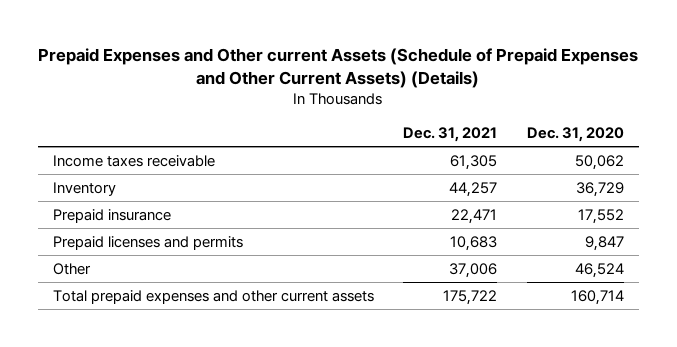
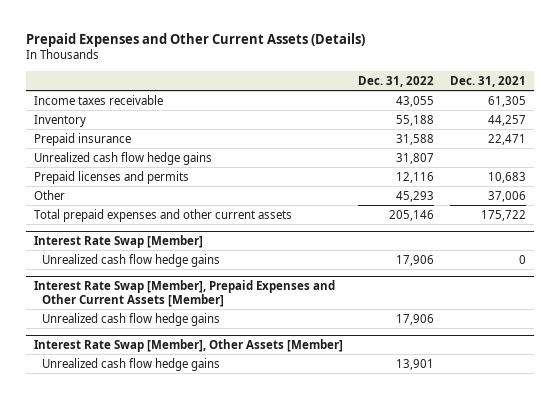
[38,47,639,88] Prepaid Expenses and Other current Assets (Schedule of Prepaid Expenses and Other Current Assets) (Details) -> [26,32,366,47] Prepaid Expenses and Other Current Assets (Details)
[527,126,625,142] Dec. 31, 2020 -> none
none -> [358,75,435,87] Dec. 31, 2022
none -> [33,151,212,165] Unrealized cash flow hedge gains
none -> [33,234,203,248] Interest Rate Swap [Member]
none -> [42,253,221,267] Unrealized cash flow hedge gains
none -> [33,279,335,307] Interest Rate Swap [Member], Prepaid Expenses and Other Current Assets [Member]
none -> [42,312,221,326] Unrealized cash flow hedge gains
none -> [33,338,343,352] Interest Rate Swap [Member], Other Assets [Member]
none -> [42,357,221,371] Unrealized cash flow hedge gains

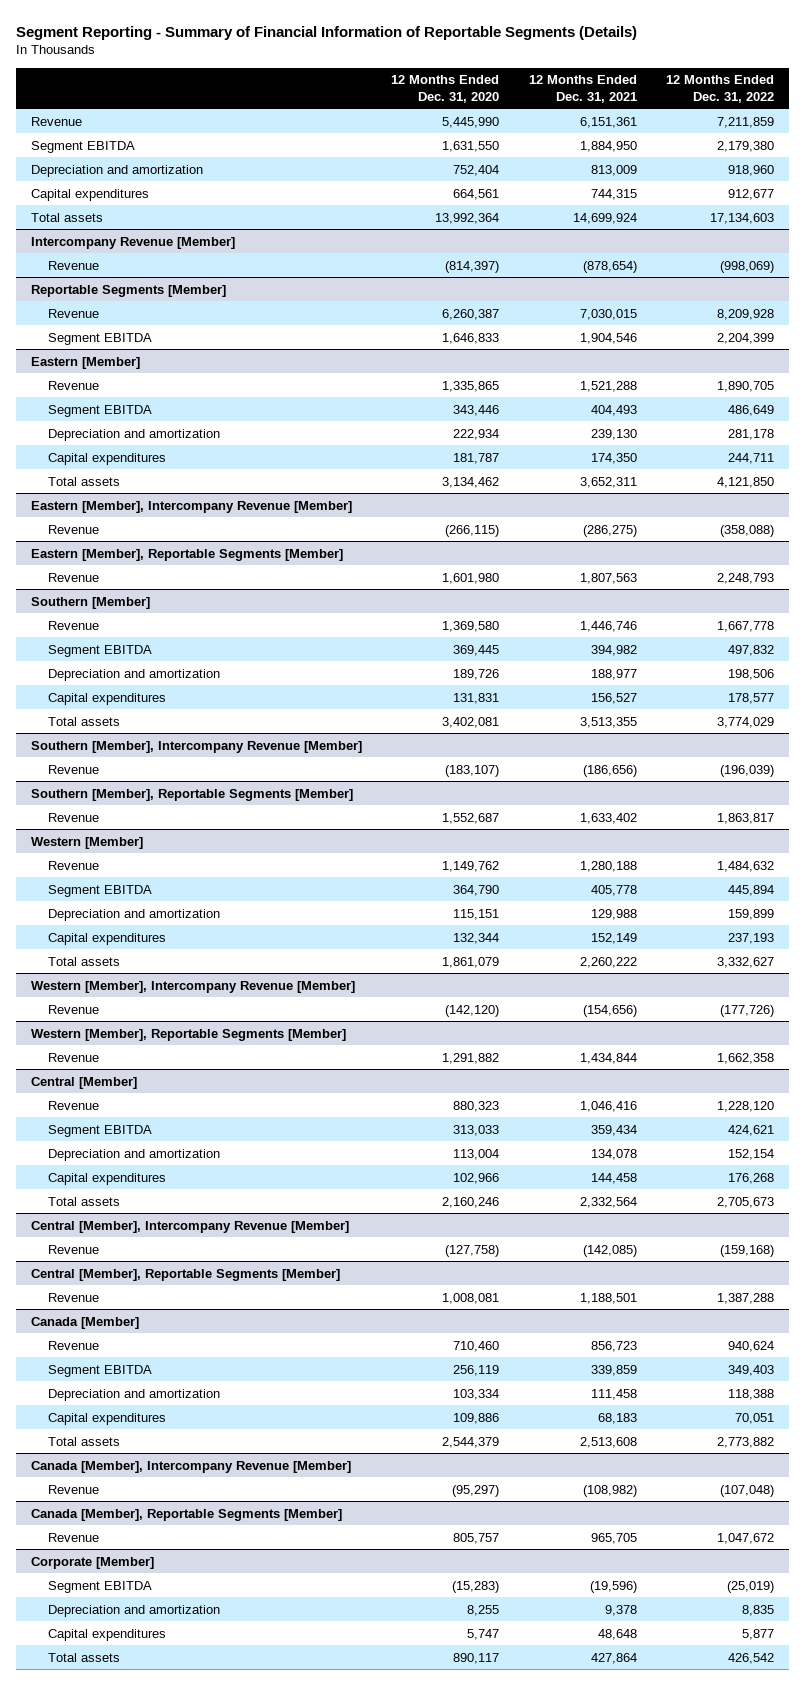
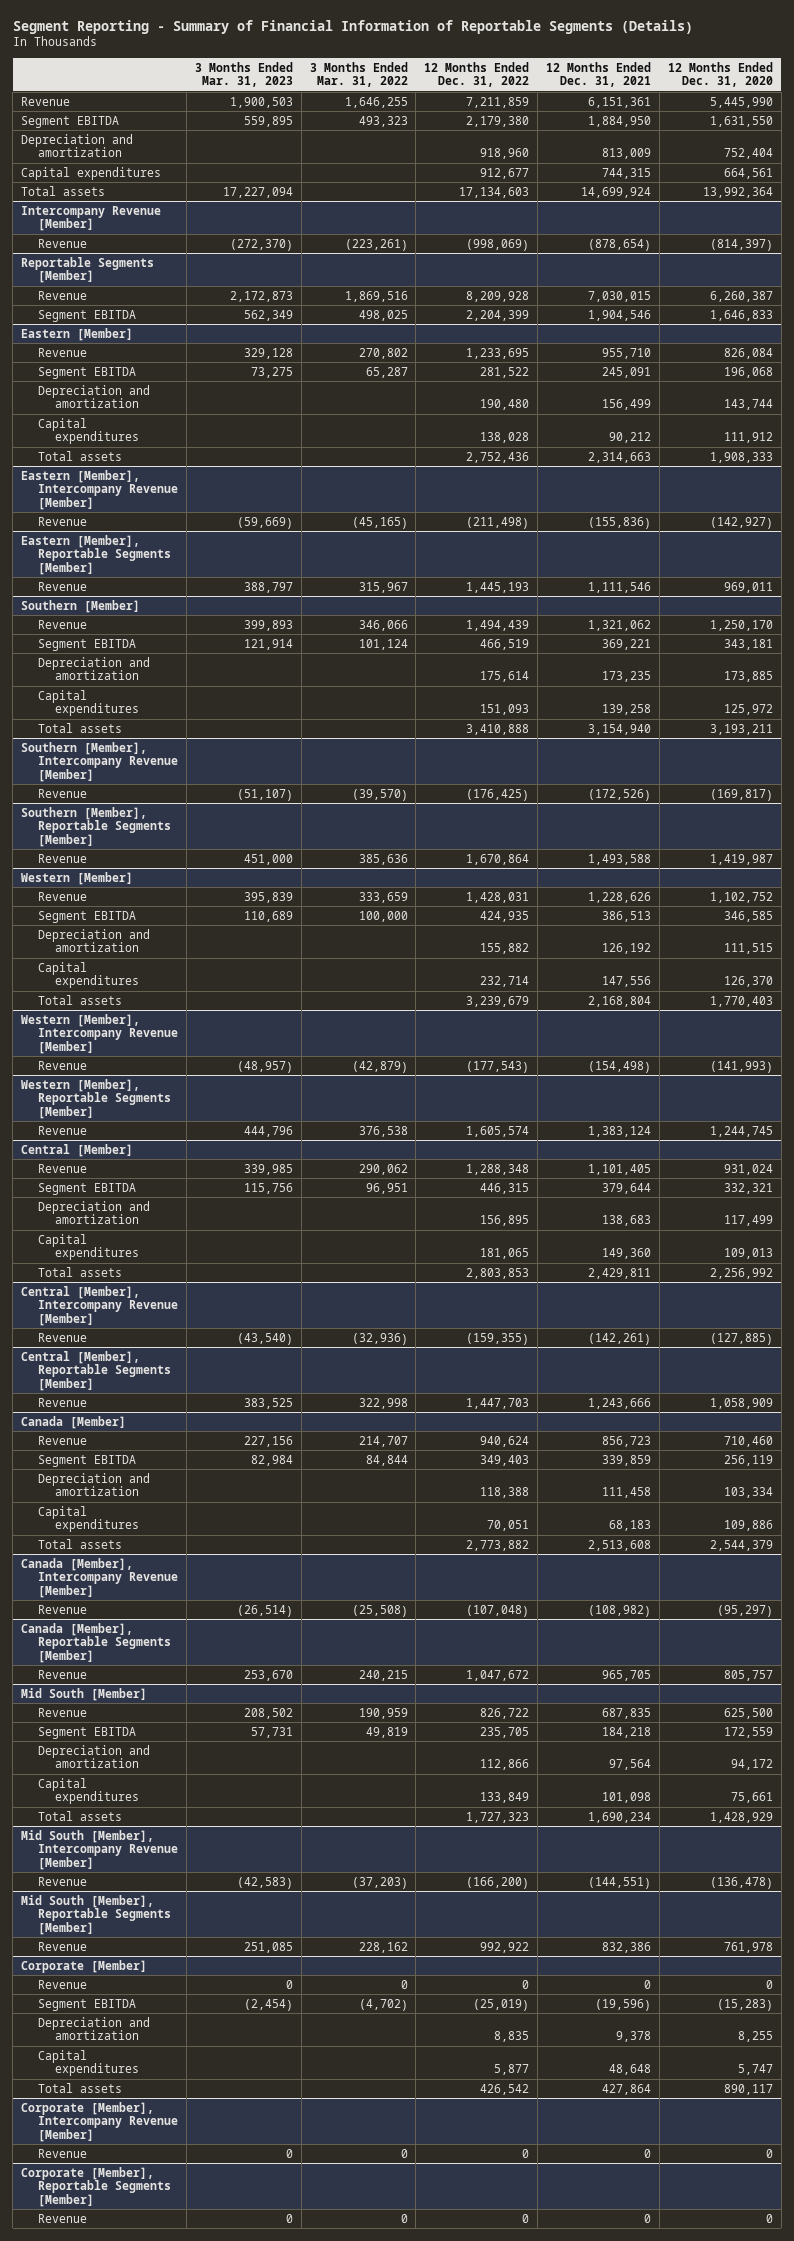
none -> [194,61,293,88] 3 Months Ended Mar. 31, 2023
none -> [309,61,408,88] 3 Months Ended Mar. 31, 2022
[442,380,500,392] 1,335,865 -> [723,347,773,359] 826,084
[579,380,637,392] 1,521,288 -> [602,347,652,359] 955,710
[717,380,775,392] 1,890,705 -> [466,347,530,359] 1,233,695
[453,404,500,416] 343,446 -> [723,366,773,378] 196,068
[590,404,637,416] 404,493 -> [602,366,652,378] 245,091
[728,404,775,416] 486,649 -> [480,366,530,378] 281,522
[453,428,500,440] 222,934 -> [723,399,773,411] 143,744
[590,428,637,440] 239,130 -> [602,399,652,411] 156,499
[728,428,775,440] 281,178 -> [480,399,530,411] 190,480
[453,452,500,464] 181,787 -> [723,432,773,444] 111,912
[590,452,637,464] 174,350 -> [609,432,652,444] 90,212
[728,452,775,464] 244,711 -> [480,432,530,444] 138,028
[442,476,500,488] 3,134,462 -> [709,451,773,463] 1,908,333
[579,476,637,488] 3,652,311 -> [588,451,652,463] 2,314,663
[717,476,775,488] 4,121,850 -> [466,451,530,463] 2,752,436
[445,524,500,537] (266,115) -> [709,516,773,529] (142,927)
[582,524,637,537] (286,275) -> [588,516,652,529] (155,836)
[720,524,775,537] (358,088) -> [466,516,530,529] (211,498)
[442,572,500,584] 1,601,980 -> [723,581,773,593] 969,011
[579,572,637,584] 1,807,563 -> [588,581,652,593] 1,111,546
[717,572,775,584] 2,248,793 -> [466,581,530,593] 1,445,193
[442,620,500,632] 1,369,580 -> [709,619,773,631] 1,250,170
[579,620,637,632] 1,446,746 -> [588,619,652,631] 1,321,062
[717,620,775,632] 1,667,778 -> [466,619,530,631] 1,494,439
[453,644,500,656] 369,445 -> [723,638,773,650] 343,181
[590,644,637,656] 394,982 -> [602,638,652,650] 369,221
[728,644,775,656] 497,832 -> [480,638,530,650] 466,519
[453,668,500,680] 189,726 -> [723,671,773,683] 173,885
[590,668,637,680] 188,977 -> [602,671,652,683] 173,235
[728,668,775,680] 198,506 -> [480,671,530,683] 175,614
[453,692,500,704] 131,831 -> [723,704,773,716] 125,972
[590,692,637,704] 156,527 -> [602,704,652,716] 139,258
[728,692,775,704] 178,577 -> [480,704,530,716] 151,093
[442,716,500,728] 3,402,081 -> [709,723,773,735] 3,193,211
[579,716,637,728] 3,513,355 -> [588,723,652,735] 3,154,940
[717,716,775,728] 3,774,029 -> [466,723,530,735] 3,410,888
[445,764,500,777] (183,107) -> [709,788,773,801] (169,817)
[582,764,637,777] (186,656) -> [588,788,652,801] (172,526)
[720,764,775,777] (196,039) -> [466,788,530,801] (176,425)
[442,812,500,824] 1,552,687 -> [709,853,773,865] 1,419,987
[579,812,637,824] 1,633,402 -> [588,853,652,865] 1,493,588
[717,812,775,824] 1,863,817 -> [466,853,530,865] 1,670,864
[442,860,500,872] 1,149,762 -> [709,891,773,903] 1,102,752
[579,860,637,872] 1,280,188 -> [588,891,652,903] 1,228,626
[717,860,775,872] 1,484,632 -> [466,891,530,903] 1,428,031
[453,884,500,896] 364,790 -> [723,910,773,922] 346,585
[590,884,637,896] 405,778 -> [602,910,652,922] 386,513
[728,884,775,896] 445,894 -> [480,910,530,922] 424,935
[453,908,500,920] 115,151 -> [723,943,773,955] 111,515
[590,908,637,920] 129,988 -> [602,943,652,955] 126,192
[728,908,775,920] 159,899 -> [480,943,530,955] 155,882
[453,932,500,944] 132,344 -> [723,976,773,988] 126,370
[590,932,637,944] 152,149 -> [602,976,652,988] 147,556
[728,932,775,944] 237,193 -> [480,976,530,988] 232,714
[442,956,500,968] 1,861,079 -> [709,995,773,1007] 1,770,403
[579,956,637,968] 2,260,222 -> [588,995,652,1007] 2,168,804
[717,956,775,968] 3,332,627 -> [466,995,530,1007] 3,239,679
[445,1004,500,1017] (142,120) -> [709,1060,773,1073] (141,993)
[582,1004,637,1017] (154,656) -> [588,1060,652,1073] (154,498)
[720,1004,775,1017] (177,726) -> [466,1060,530,1073] (177,543)
[442,1052,500,1064] 1,291,882 -> [709,1125,773,1137] 1,244,745
[579,1052,637,1064] 1,434,844 -> [588,1125,652,1137] 1,383,124
[717,1052,775,1064] 1,662,358 -> [466,1125,530,1137] 1,605,574
[453,1100,500,1112] 880,323 -> [723,1163,773,1175] 931,024
[579,1100,637,1112] 1,046,416 -> [588,1163,652,1175] 1,101,405
[717,1100,775,1112] 1,228,120 -> [466,1163,530,1175] 1,288,348
[453,1124,500,1136] 313,033 -> [723,1182,773,1194] 332,321
[590,1124,637,1136] 359,434 -> [602,1182,652,1194] 379,644
[728,1124,775,1136] 424,621 -> [480,1182,530,1194] 446,315
[453,1148,500,1160] 113,004 -> [723,1215,773,1227] 117,499
[590,1148,637,1160] 134,078 -> [602,1215,652,1227] 138,683
[728,1148,775,1160] 152,154 -> [480,1215,530,1227] 156,895
[453,1172,500,1184] 102,966 -> [723,1248,773,1260] 109,013
[590,1172,637,1184] 144,458 -> [602,1248,652,1260] 149,360
[728,1172,775,1184] 176,268 -> [480,1248,530,1260] 181,065
[442,1196,500,1208] 2,160,246 -> [709,1267,773,1279] 2,256,992
[579,1196,637,1208] 2,332,564 -> [588,1267,652,1279] 2,429,811
[717,1196,775,1208] 2,705,673 -> [466,1267,530,1279] 2,803,853
[445,1244,500,1257] (127,758) -> [709,1332,773,1345] (127,885)
[582,1244,637,1257] (142,085) -> [588,1332,652,1345] (142,261)
[720,1244,775,1257] (159,168) -> [466,1332,530,1345] (159,355)
[442,1292,500,1304] 1,008,081 -> [709,1397,773,1409] 1,058,909
[579,1292,637,1304] 1,188,501 -> [588,1397,652,1409] 1,243,666
[717,1292,775,1304] 1,387,288 -> [466,1397,530,1409] 1,447,703
none -> [21,1687,148,1701] Mid South [Member]
none -> [38,1707,88,1717] Revenue
none -> [38,1726,137,1739] Segment EBITDA
none -> [38,1744,151,1769] Depreciation and amortization
none -> [38,1777,139,1805] Capital expenditures
none -> [38,1810,123,1821] Total assets
none -> [21,1829,179,1870] Mid South [Member], Intercompany Revenue [Member]
none -> [38,1876,88,1886] Revenue
none -> [21,1894,172,1935] Mid South [Member], Reportable Segments [Member]
none -> [38,1941,88,1951] Revenue
none -> [38,1979,88,1989] Revenue
none -> [21,2101,179,2142] Corporate [Member], Intercompany Revenue [Member]
none -> [38,2148,88,2158] Revenue
none -> [21,2166,172,2207] Corporate [Member], Reportable Segments [Member]
none -> [38,2213,88,2223] Revenue

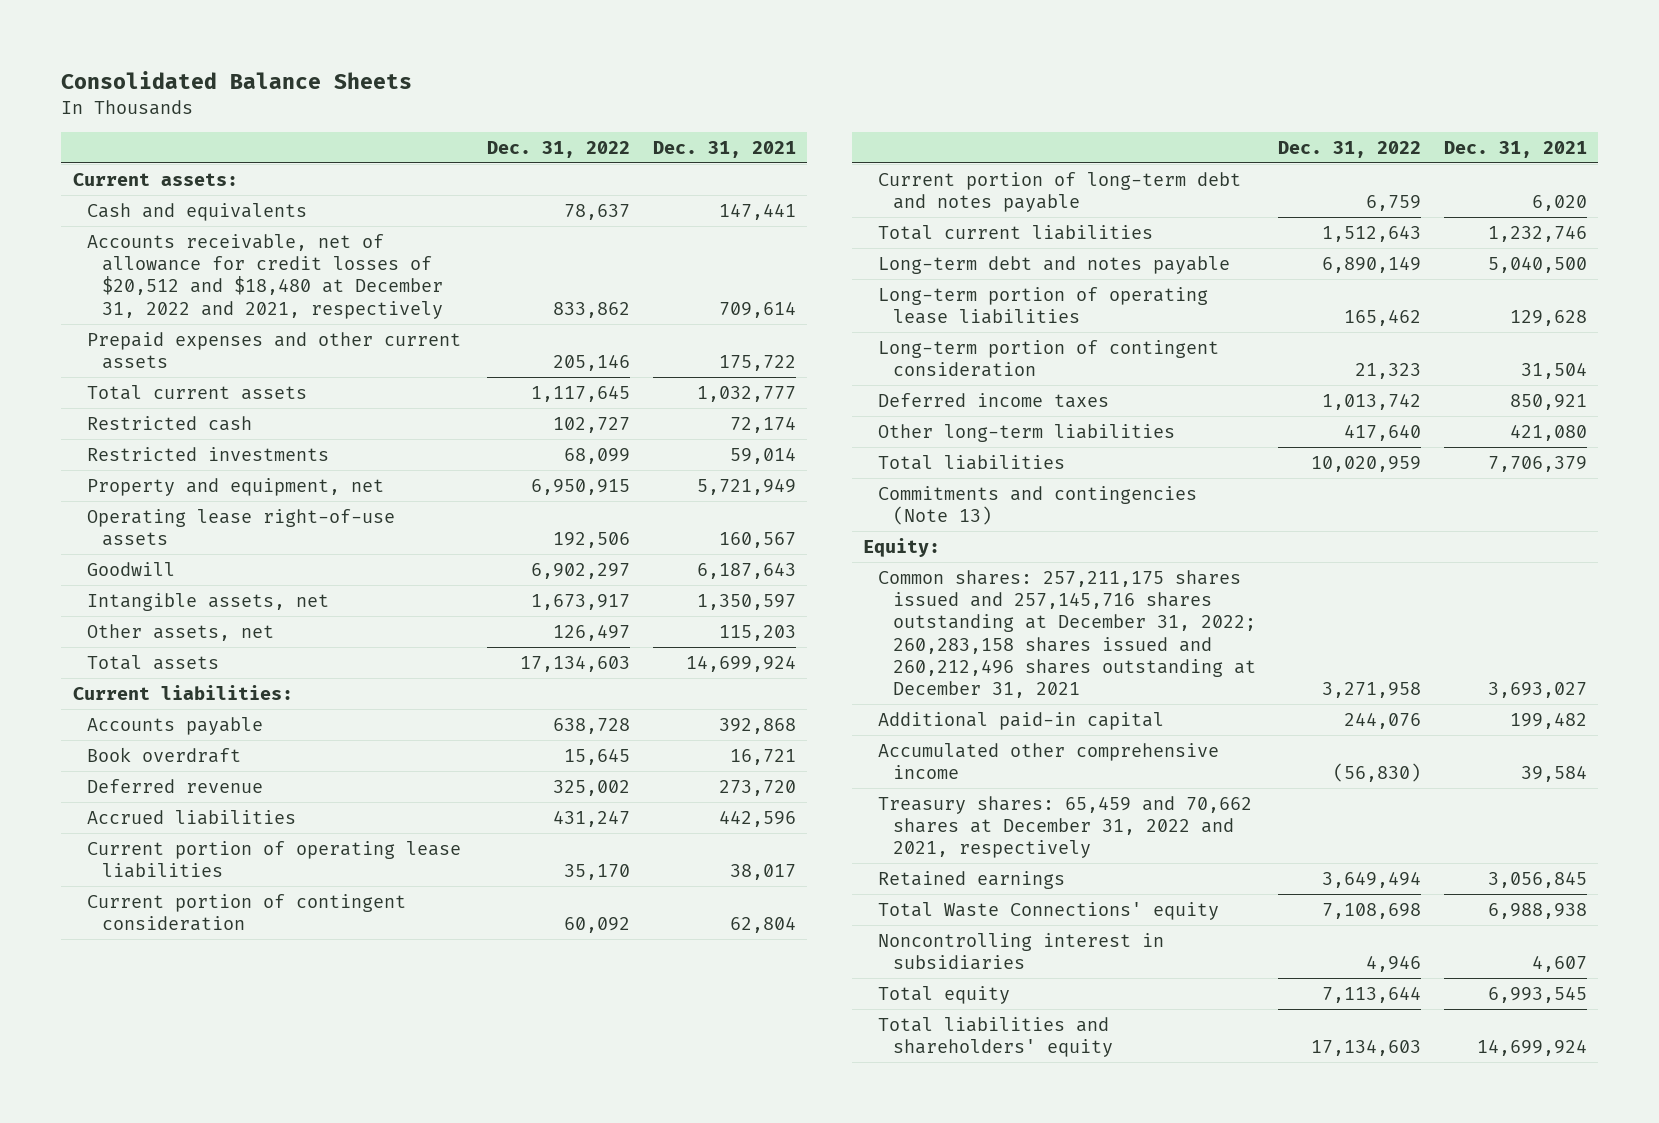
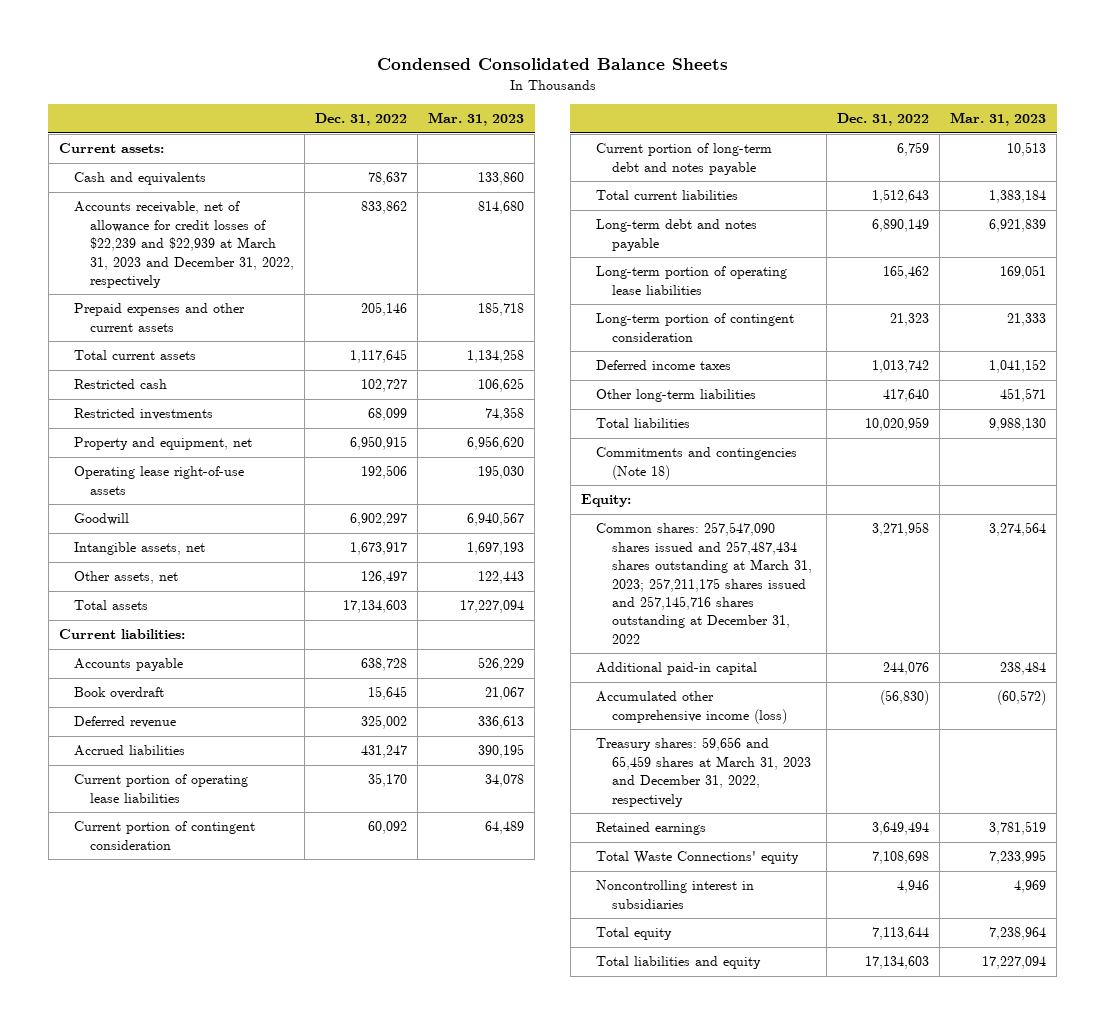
[61,71,413,90] Consolidated Balance Sheets -> [376,58,728,71] Condensed Consolidated Balance Sheets
[652,140,796,158] Dec. 31, 2021 -> none
none -> [428,112,525,127] Mar. 31, 2023
[87,233,444,319] Accounts receivable, net of allowance for credit losses of $20,512 and $18,480 at December 31, 2022 and 2021, respectively -> [74,201,294,288] Accounts receivable, net of allowance for credit losses of $22,239 and $22,939 at March 31, 2023 and December 31, 2022, respectively
[878,485,1198,525] Commitments and contingencies (Note 13) -> [596,447,798,480] Commitments and contingencies (Note 18)
[878,569,1256,699] Common shares: 257,211,175 shares issued and 257,145,716 shares outstanding at December 31, 2022; 260,283,158 shares issued and 260,212,496 shares outstanding at December 31, 2021 -> [596,522,812,644] Common shares: 257,547,090 shares issued and 257,487,434 shares outstanding at March 31, 2023; 257,211,175 shares issued and 257,145,716 shares outstanding at December 31, 2022
[878,742,1220,779] Accumulated other comprehensive income -> [596,691,787,724] Accumulated other comprehensive income (loss)
[878,795,1253,859] Treasury shares: 65,459 and 70,662 shares at December 31, 2022 and 2021, respectively -> [596,737,811,807] Treasury shares: 59,656 and 65,459 shares at March 31, 2023 and December 31, 2022, respectively
[878,1016,1113,1057] Total liabilities and shareholders' equity -> [596,956,762,970] Total liabilities and equity

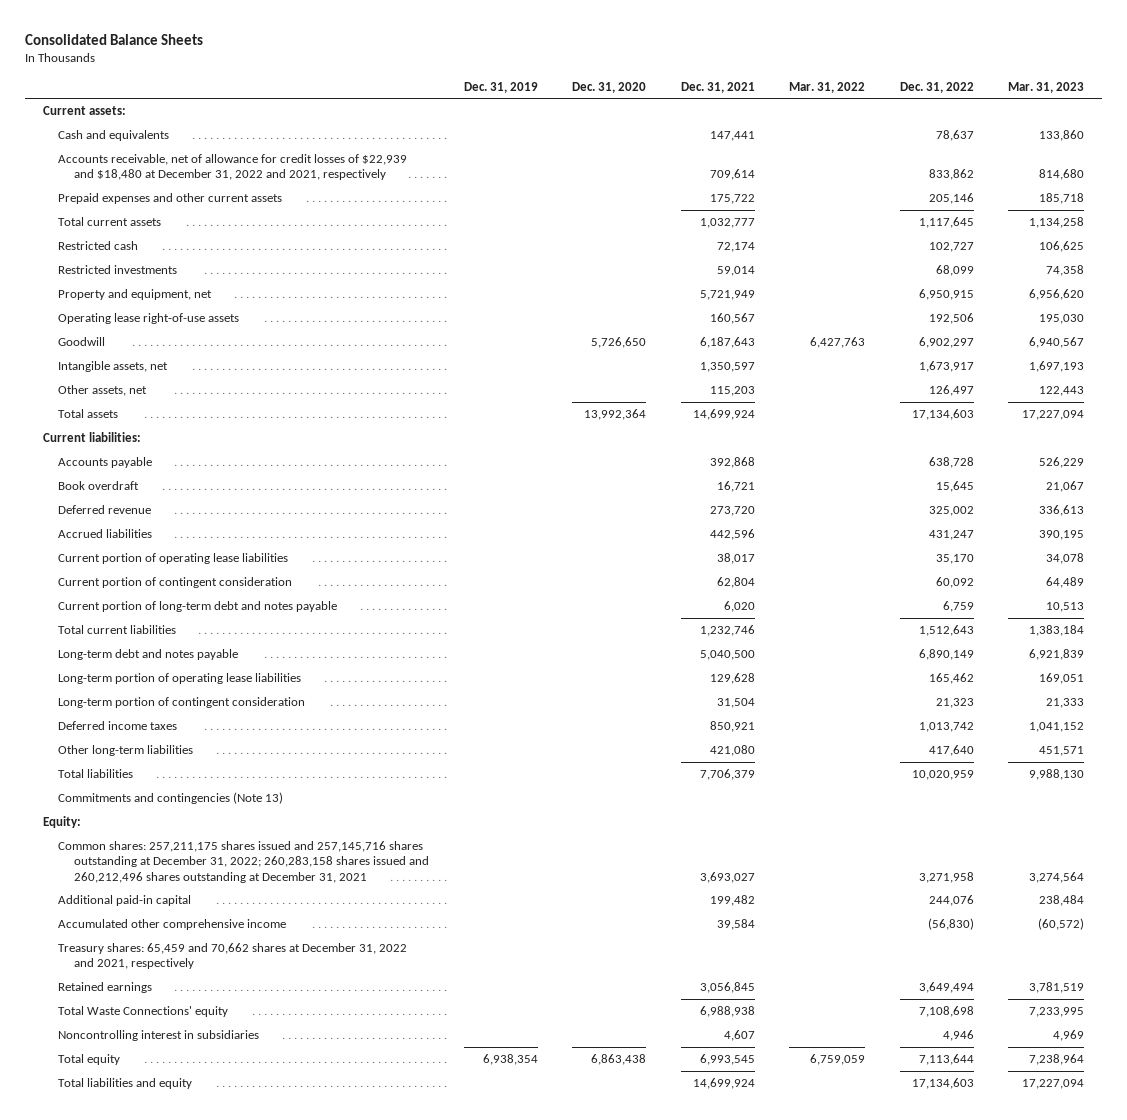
[376,58,728,71] Condensed Consolidated Balance Sheets -> [25,33,204,45] Consolidated Balance Sheets
none -> [463,81,538,93] Dec. 31, 2019
none -> [572,81,647,93] Dec. 31, 2020
none -> [680,81,755,93] Dec. 31, 2021
none -> [789,81,866,93] Mar. 31, 2022
[74,201,294,288] Accounts receivable, net of allowance for credit losses of $22,239 and $22,939 at March 31, 2023 and December 31, 2022, respectively -> [58,153,408,181] Accounts receivable, net of allowance for credit losses of $22,939 and $18,480 at December 31, 2022 and 2021, respectively
[596,447,798,480] Commitments and contingencies (Note 18) -> [58,791,284,804] Commitments and contingencies (Note 13)
[596,522,812,644] Common shares: 257,547,090 shares issued and 257,487,434 shares outstanding at March 31, 2023; 257,211,175 shares issued and 257,145,716 shares outstanding at December 31, 2022 -> [58,840,430,883] Common shares: 257,211,175 shares issued and 257,145,716 shares outstanding at December 31, 2022; 260,283,158 shares issued and 260,212,496 shares outstanding at December 31, 2021
[596,691,787,724] Accumulated other comprehensive income (loss) -> [58,918,287,930] Accumulated other comprehensive income
[596,737,811,807] Treasury shares: 59,656 and 65,459 shares at March 31, 2023 and December 31, 2022, respectively -> [58,942,408,970] Treasury shares: 65,459 and 70,662 shares at December 31, 2022 and 2021, respectively

